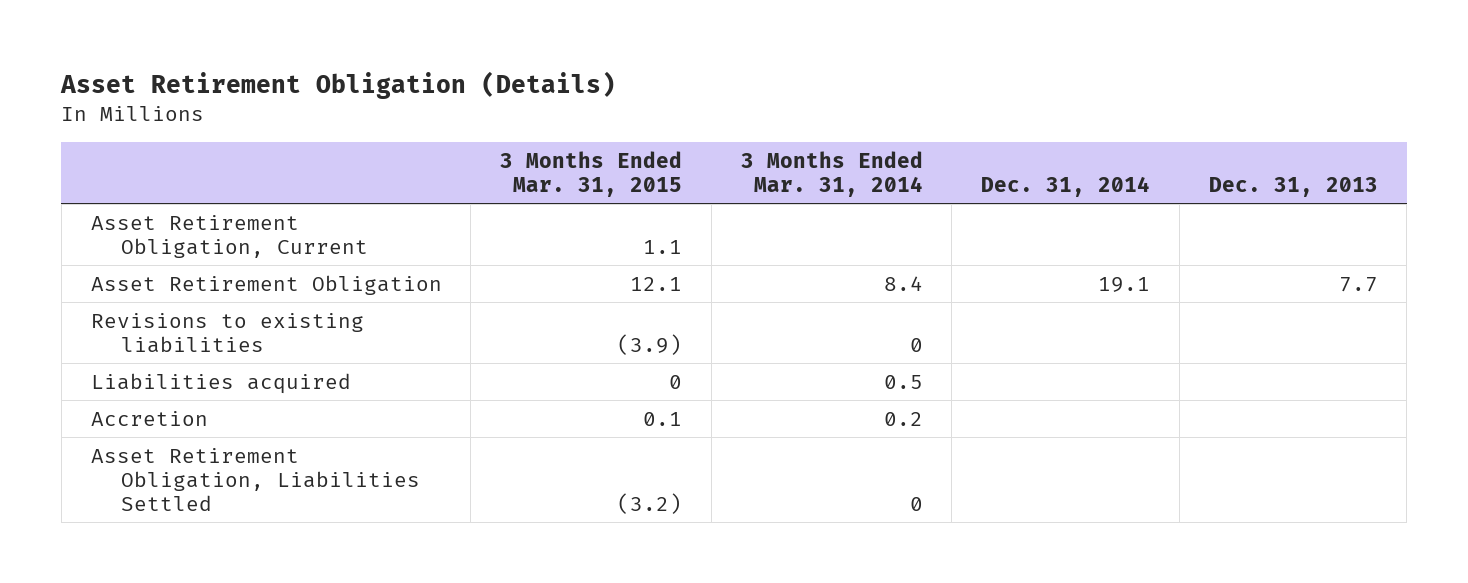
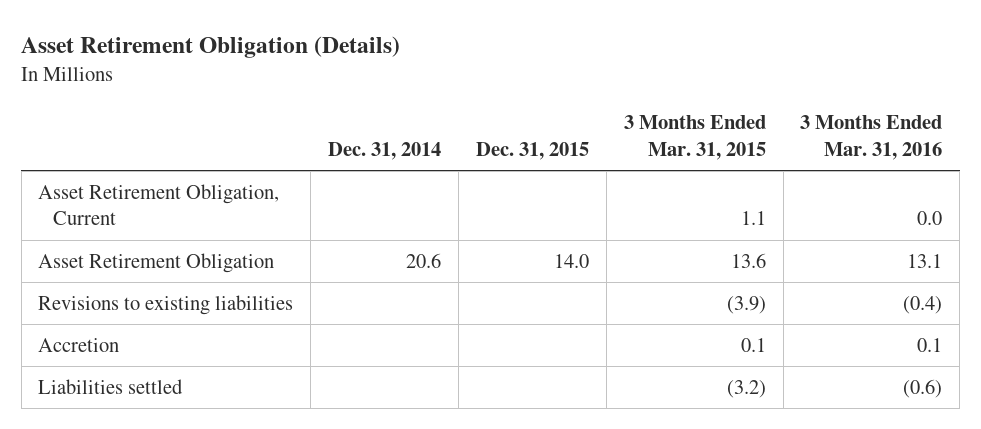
[740,150,923,197] 3 Months Ended Mar. 31, 2014 -> none
[1208,176,1378,197] Dec. 31, 2013 -> none
none -> [475,141,589,160] Dec. 31, 2015
none -> [800,115,943,160] 3 Months Ended Mar. 31, 2016
[630,276,683,291] 12.1 -> [730,252,766,268] 13.6
[1098,276,1151,292] 19.1 -> [406,252,442,268] 20.6
[90,372,351,394] Liabilities acquired -> none
[90,447,421,511] Asset Retirement Obligation, Liabilities Settled -> [38,378,184,394] Liabilities settled

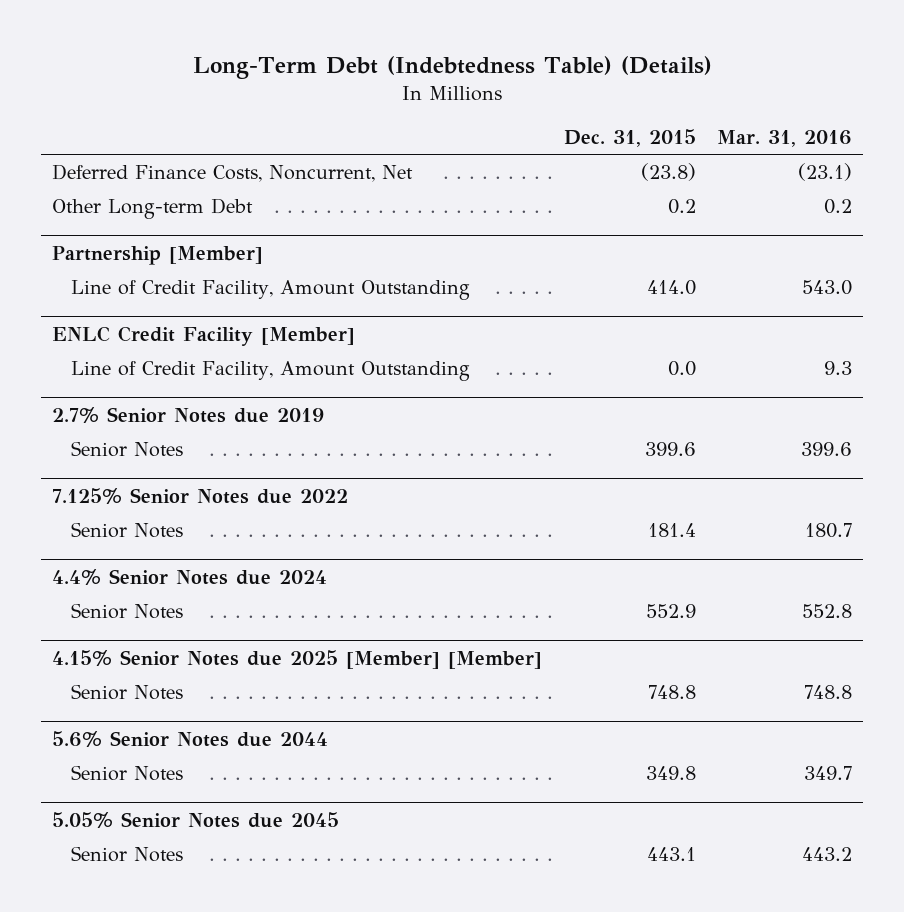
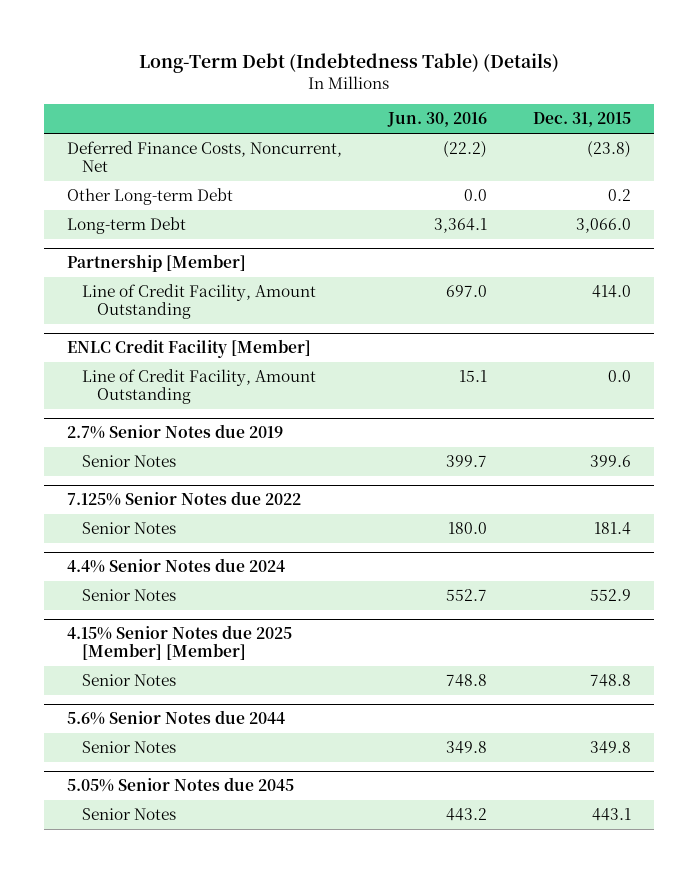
[717,130,853,148] Mar. 31, 2016 -> none
none -> [387,112,488,128] Jun. 30, 2016
none -> [67,217,187,235] Long-term Debt

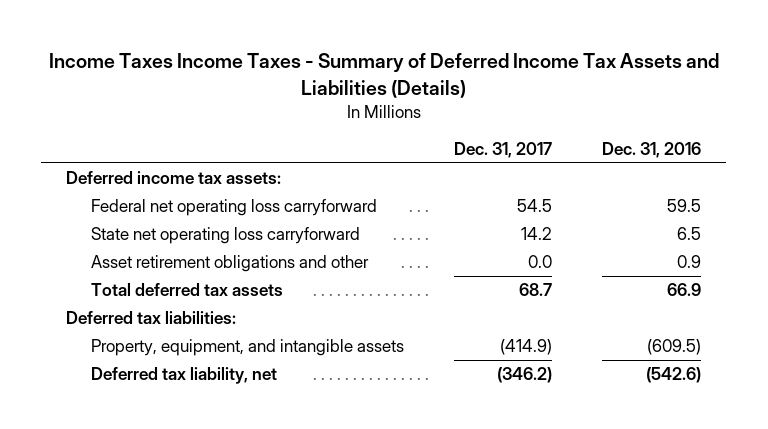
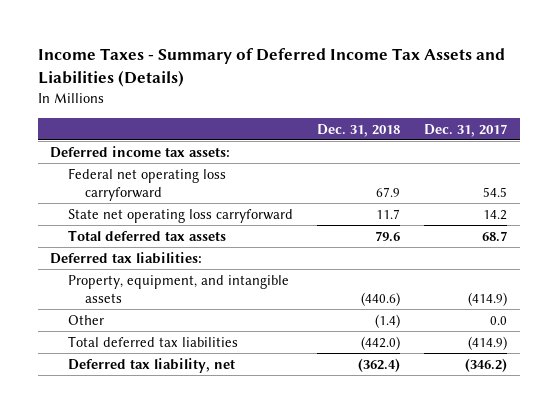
[48,52,719,98] Income Taxes Income Taxes - Summary of Deferred Income Tax Assets and Liabilities (Details) -> [37,48,505,88] Income Taxes - Summary of Deferred Income Tax Assets and Liabilities (Details)
[602,142,702,159] Dec. 31, 2016 -> none
none -> [316,123,400,137] Dec. 31, 2018
[90,255,369,273] Asset retirement obligations and other -> none
none -> [67,314,104,325] Other
none -> [67,335,238,347] Total deferred tax liabilities

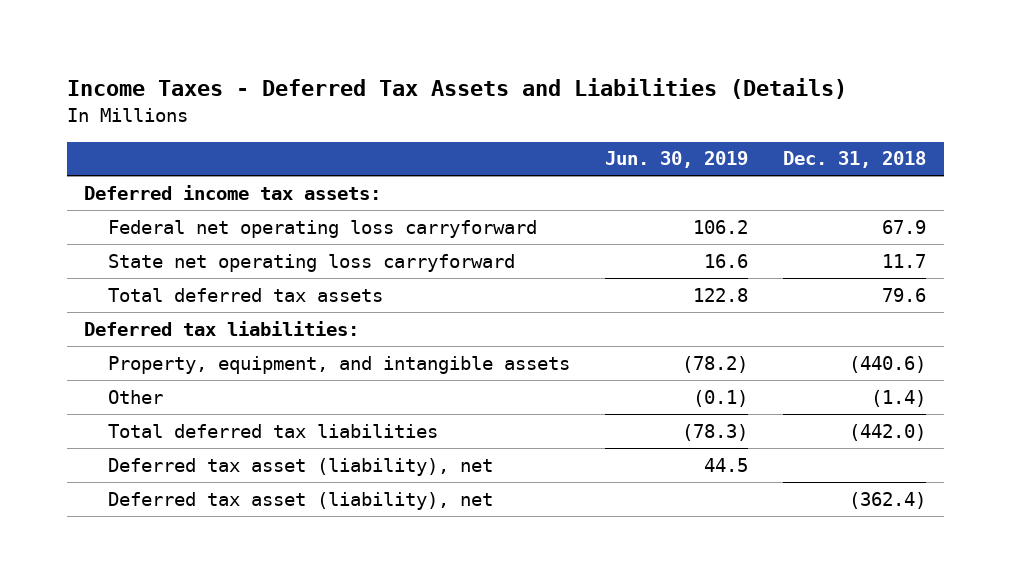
[37,48,505,88] Income Taxes - Summary of Deferred Income Tax Assets and Liabilities (Details) -> [66,78,847,100] Income Taxes - Deferred Tax Assets and Liabilities (Details)
[424,123,508,137] Dec. 31, 2017 -> none
none -> [605,151,749,169] Jun. 30, 2019
none -> [108,457,494,476] Deferred tax asset (liability), net
[67,357,235,373] Deferred tax liability, net -> [108,491,494,510] Deferred tax asset (liability), net

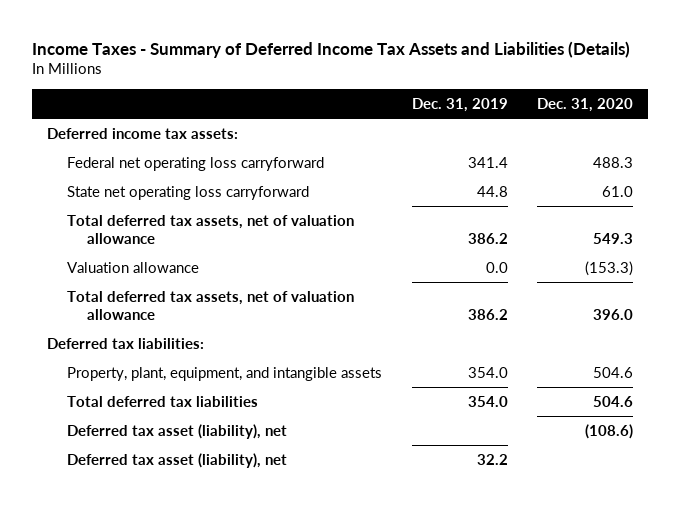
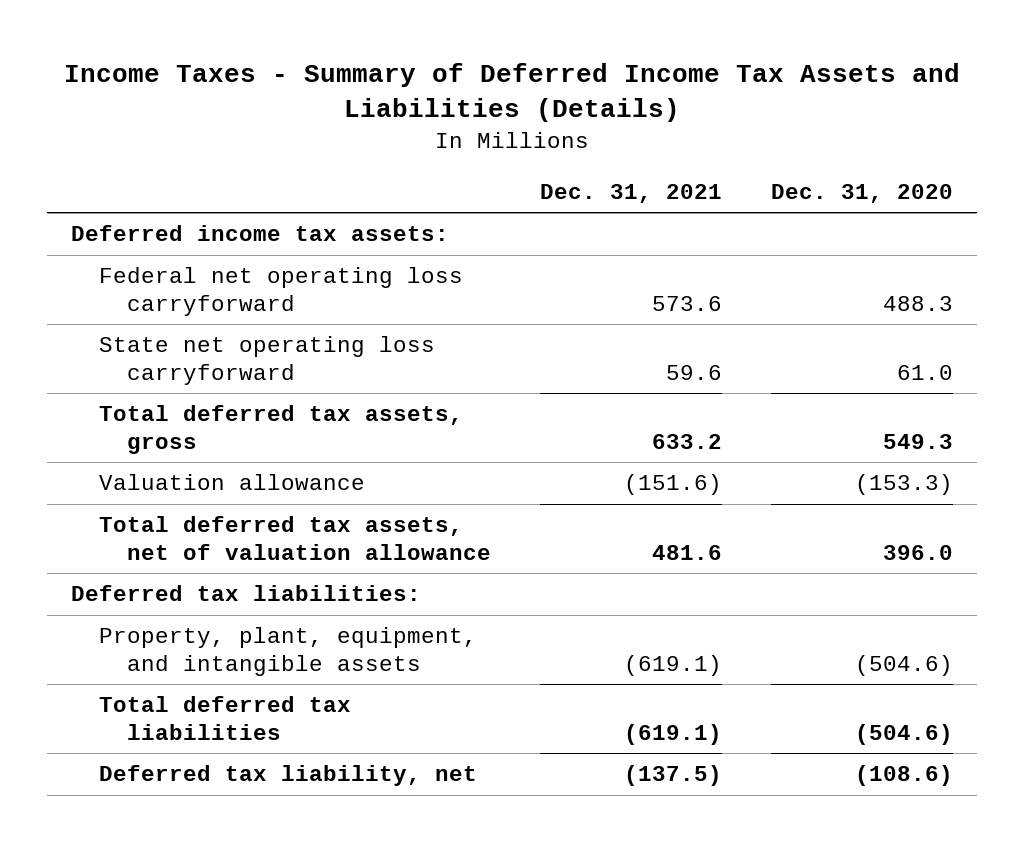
[411,97,508,112] Dec. 31, 2019 -> none
none -> [539,184,722,204] Dec. 31, 2021
[67,214,355,244] Total deferred tax assets, net of valuation allowance -> [99,405,464,454] Total deferred tax assets, gross
[67,452,288,468] Deferred tax asset (liability), net -> none
[593,366,634,378] 504.6 -> [854,654,953,676] (504.6)
[593,395,634,407] 504.6 -> [854,723,953,745] (504.6)
[67,423,288,439] Deferred tax asset (liability), net -> [99,765,478,787] Deferred tax liability, net

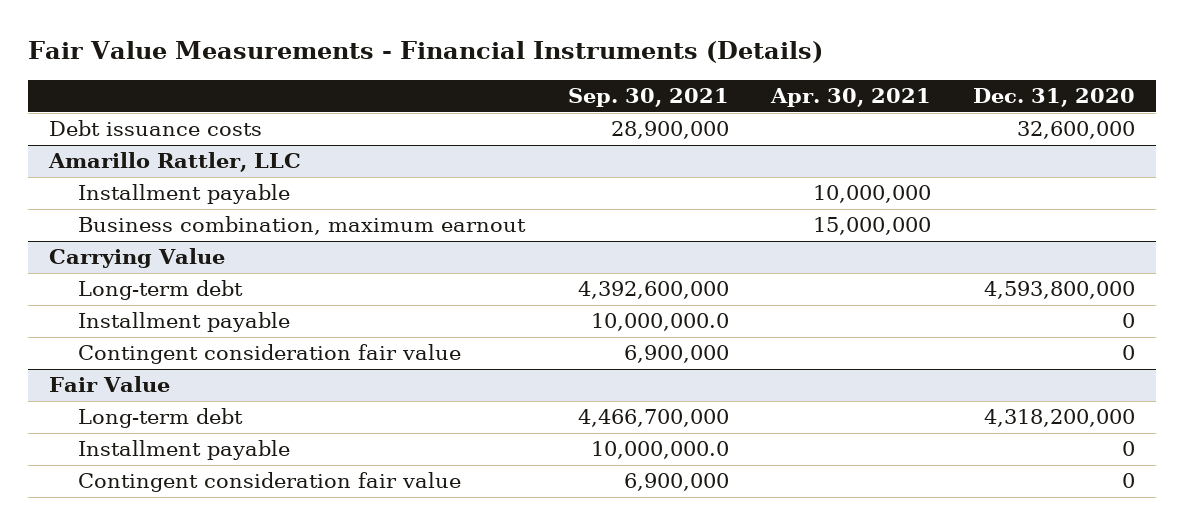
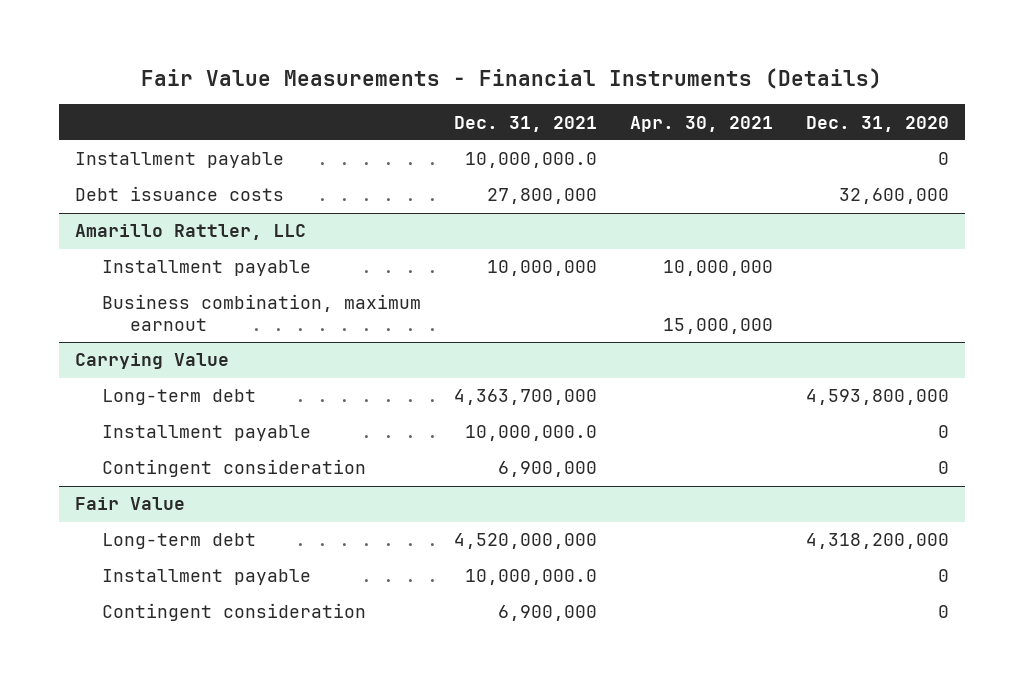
[567,88,729,108] Sep. 30, 2021 -> none
none -> [454,115,598,132] Dec. 31, 2021
none -> [75,152,285,169] Installment payable
[78,344,462,365] Contingent consideration fair value -> [102,459,367,478] Contingent consideration
[78,472,462,493] Contingent consideration fair value -> [102,603,367,622] Contingent consideration

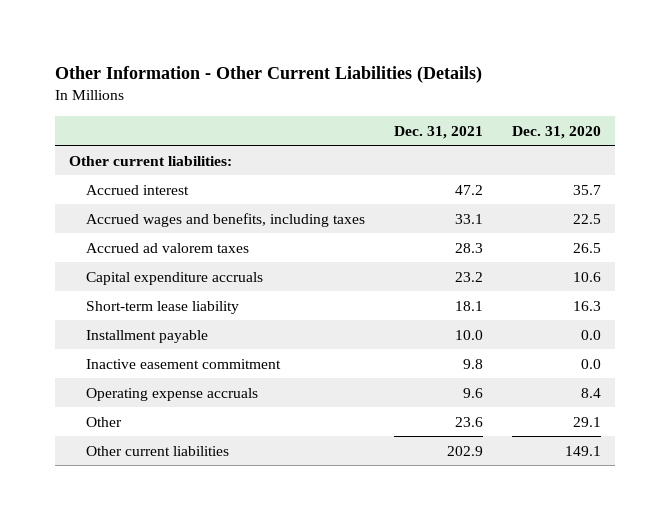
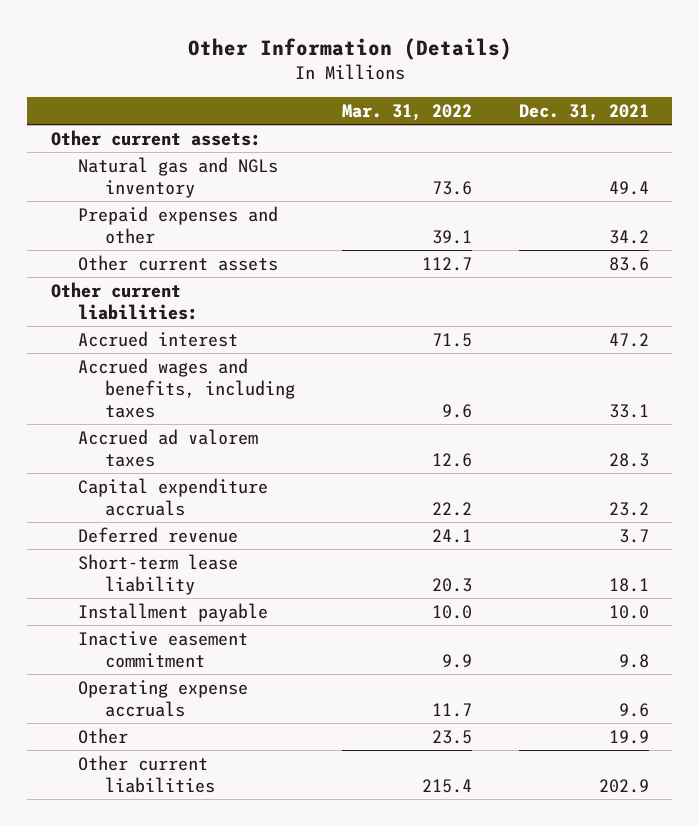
[54,65,482,83] Other Information - Other Current Liabilities (Details) -> [187,38,512,61] Other Information (Details)
[511,125,601,139] Dec. 31, 2020 -> none
none -> [341,104,472,122] Mar. 31, 2022
none -> [50,129,261,146] Other current assets:
none -> [77,156,278,198] Natural gas and NGLs inventory
none -> [77,205,278,244] Prepaid expenses and other
none -> [77,254,278,271] Other current assets
none -> [77,526,238,543] Deferred revenue
[454,416,483,427] 23.6 -> [608,729,649,744] 19.9

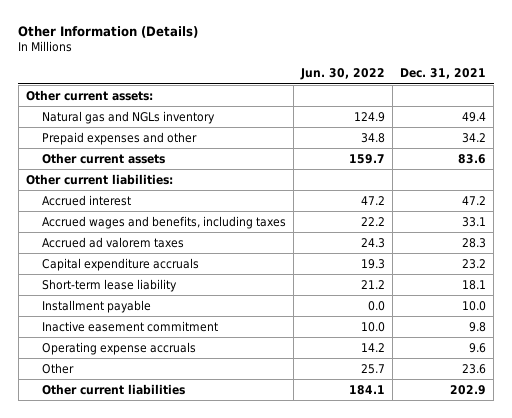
[341,104,472,122] Mar. 31, 2022 -> none
none -> [299,68,385,81] Jun. 30, 2022
[77,526,238,543] Deferred revenue -> none
[608,729,649,744] 19.9 -> [462,363,487,374] 23.6

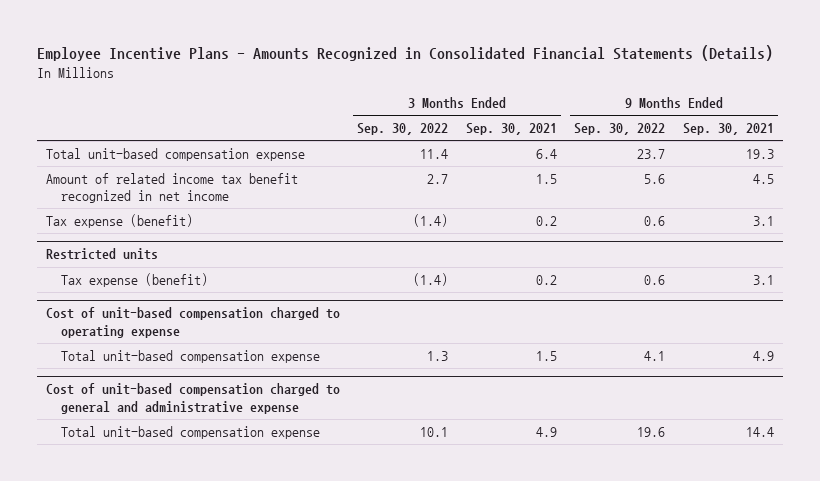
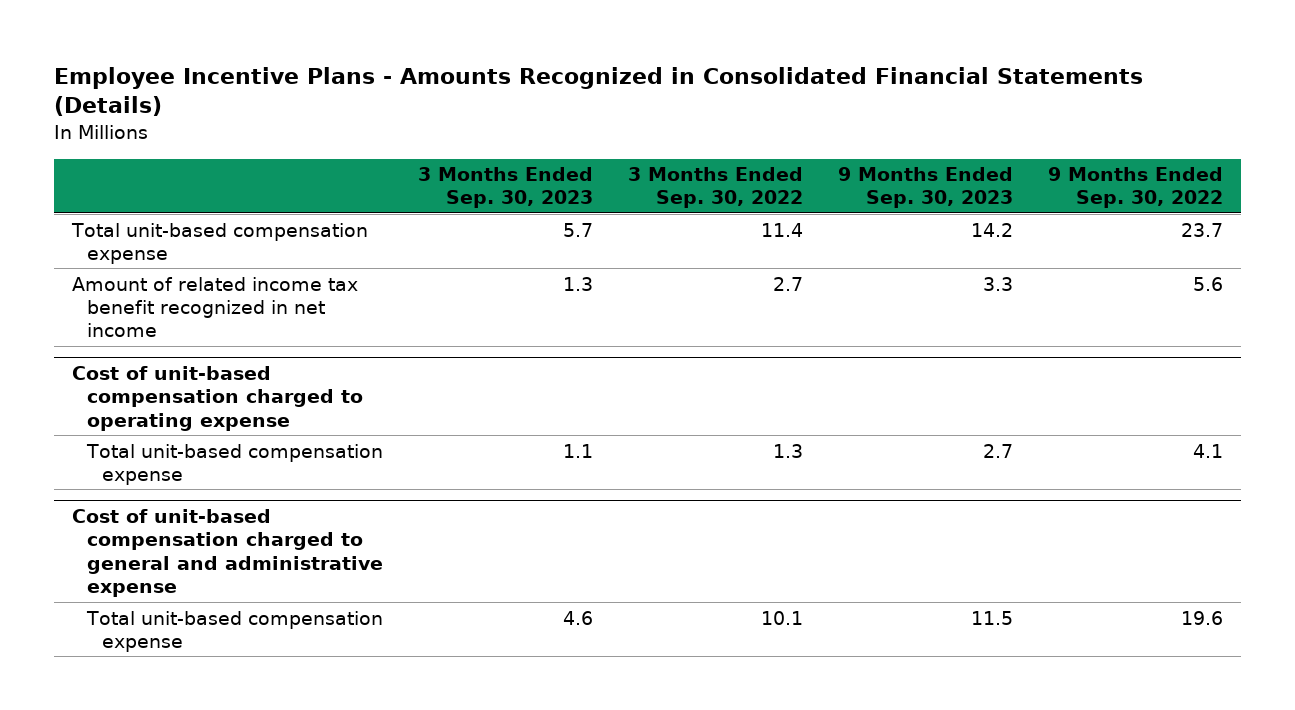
[465,123,557,136] Sep. 30, 2021 -> none
[682,123,774,136] Sep. 30, 2021 -> none
none -> [417,167,593,209] 3 Months Ended Sep. 30, 2023
none -> [837,167,1013,209] 9 Months Ended Sep. 30, 2023
[45,213,193,228] Tax expense (benefit) -> none
[45,248,158,261] Restricted units -> none
[60,272,208,287] Tax expense (benefit) -> none

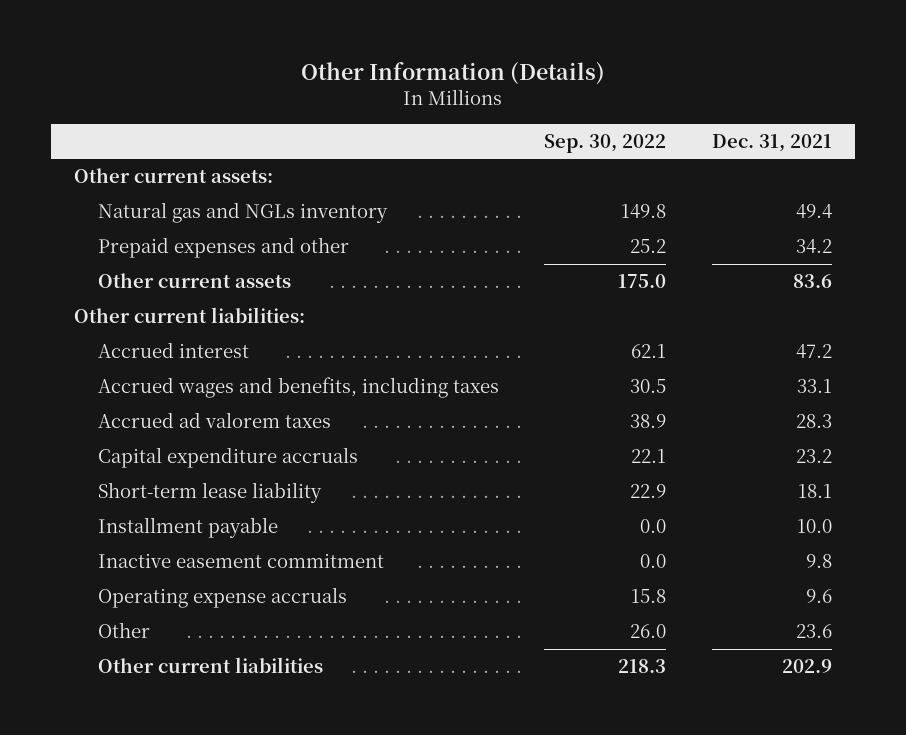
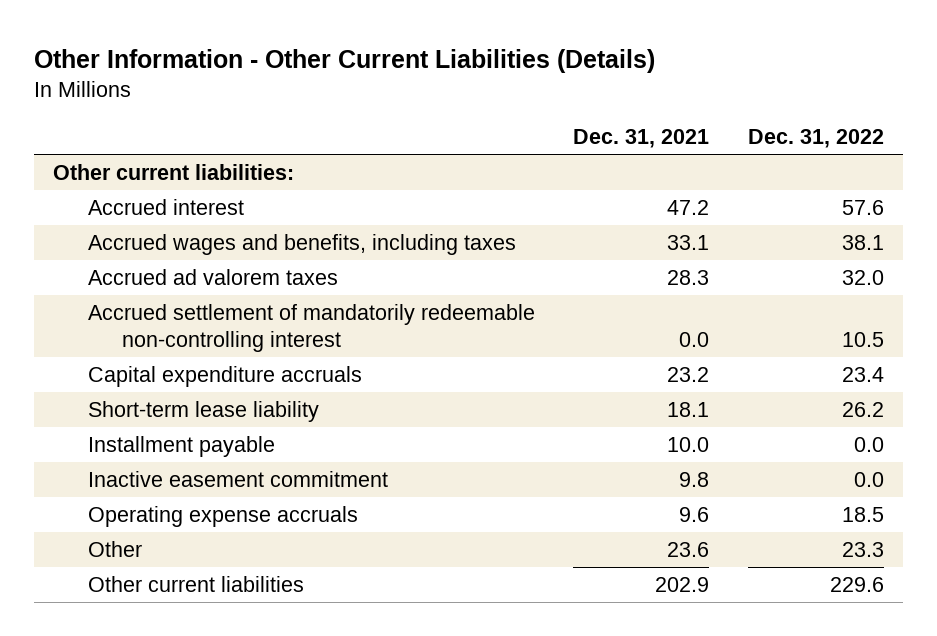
[300,62,605,86] Other Information (Details) -> [34,48,656,73] Other Information - Other Current Liabilities (Details)
[544,133,667,153] Sep. 30, 2022 -> none
none -> [747,128,884,148] Dec. 31, 2022
[73,168,273,184] Other current assets: -> none
[98,202,389,224] Natural gas and NGLs inventory -> none
[98,237,350,259] Prepaid expenses and other -> none
[98,273,292,289] Other current assets -> none
none -> [87,304,535,353] Accrued settlement of mandatorily redeemable non-controlling interest

